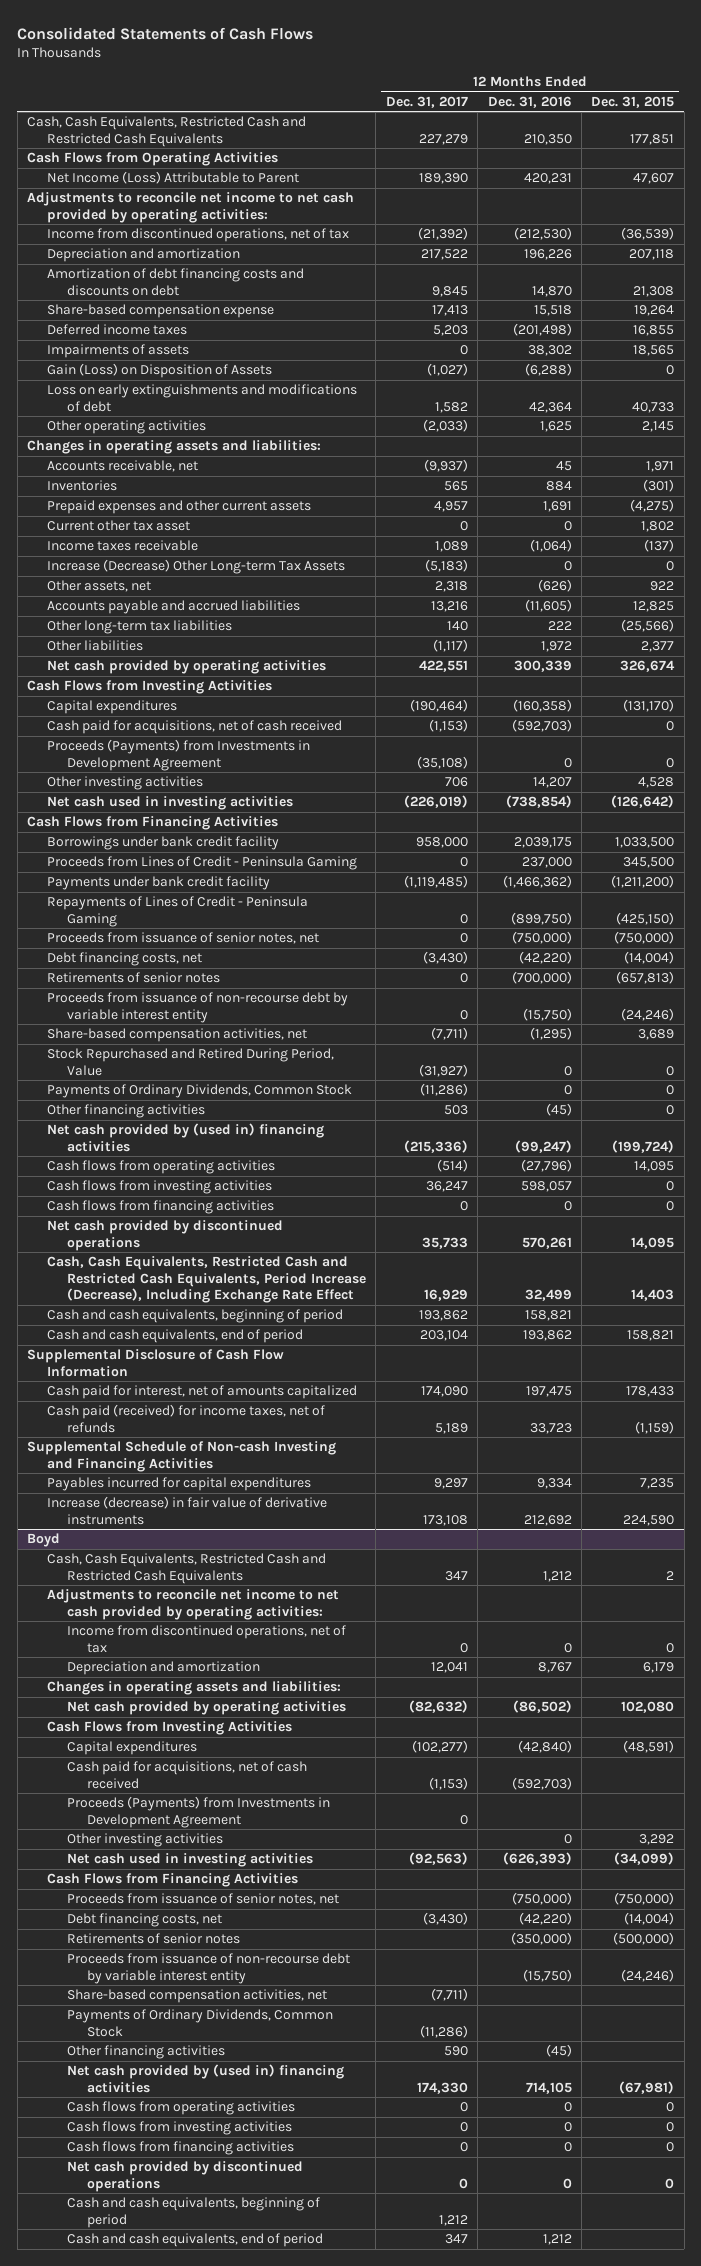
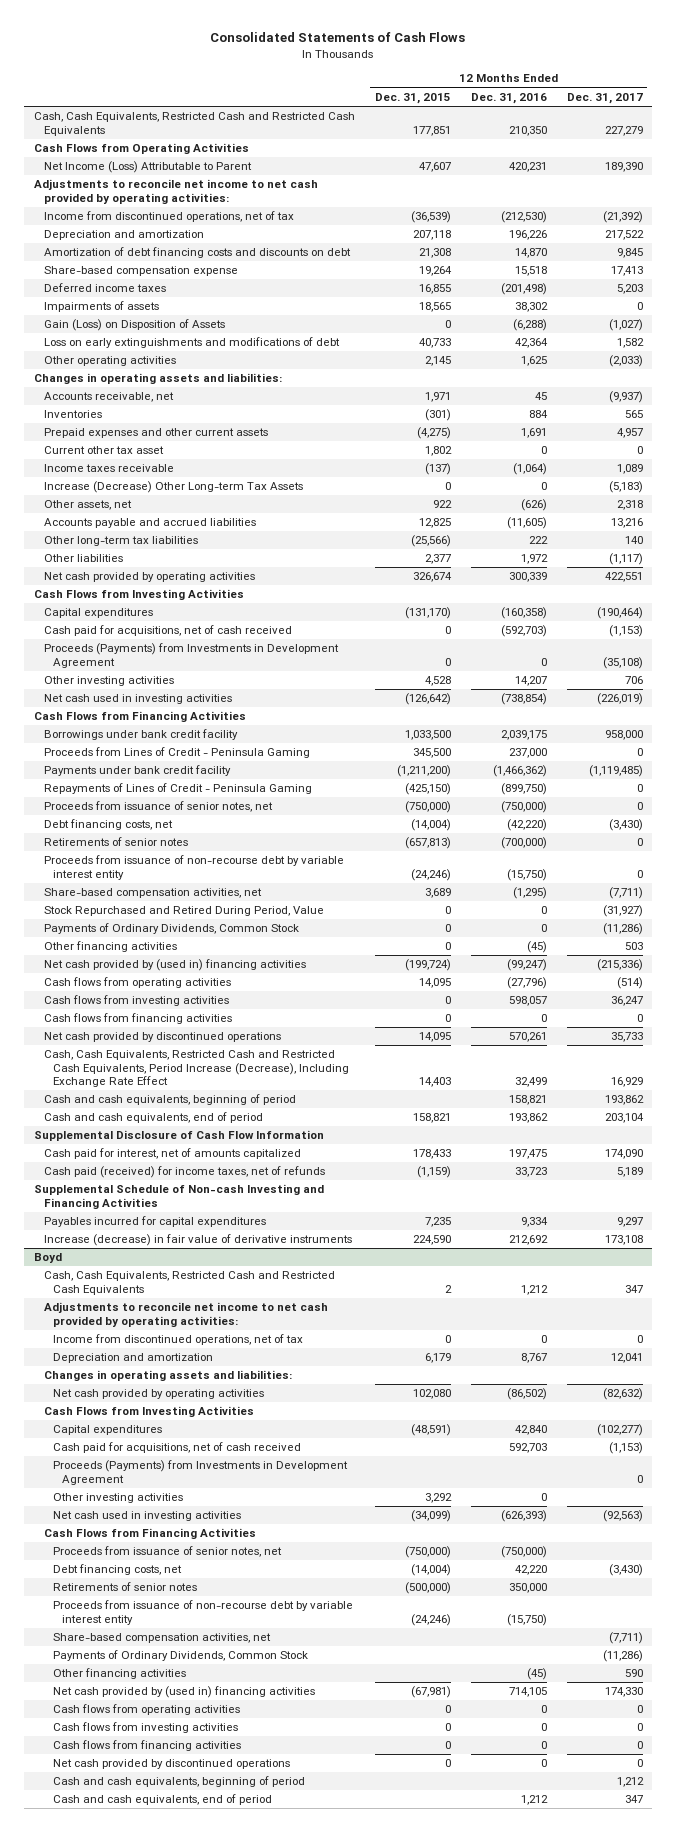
[517,1740,572,1754] (42,840) -> [514,1425,547,1436] 42,840
[511,1776,572,1790] (592,703) -> [508,1443,547,1454] 592,703
[518,1912,572,1926] (42,220) -> [514,1565,547,1576] 42,220
[510,1932,572,1946] (350,000) -> [508,1583,547,1594] 350,000

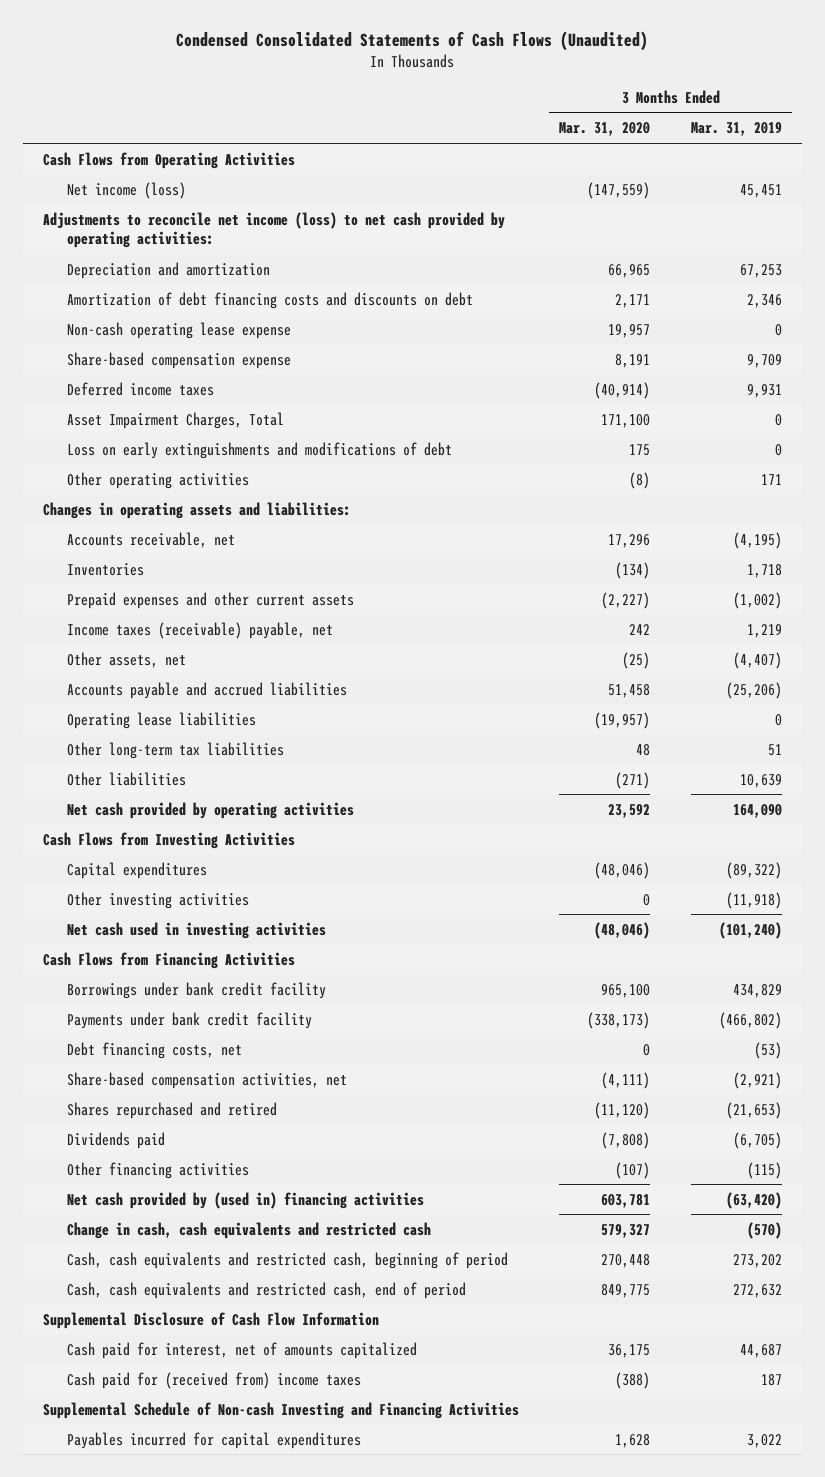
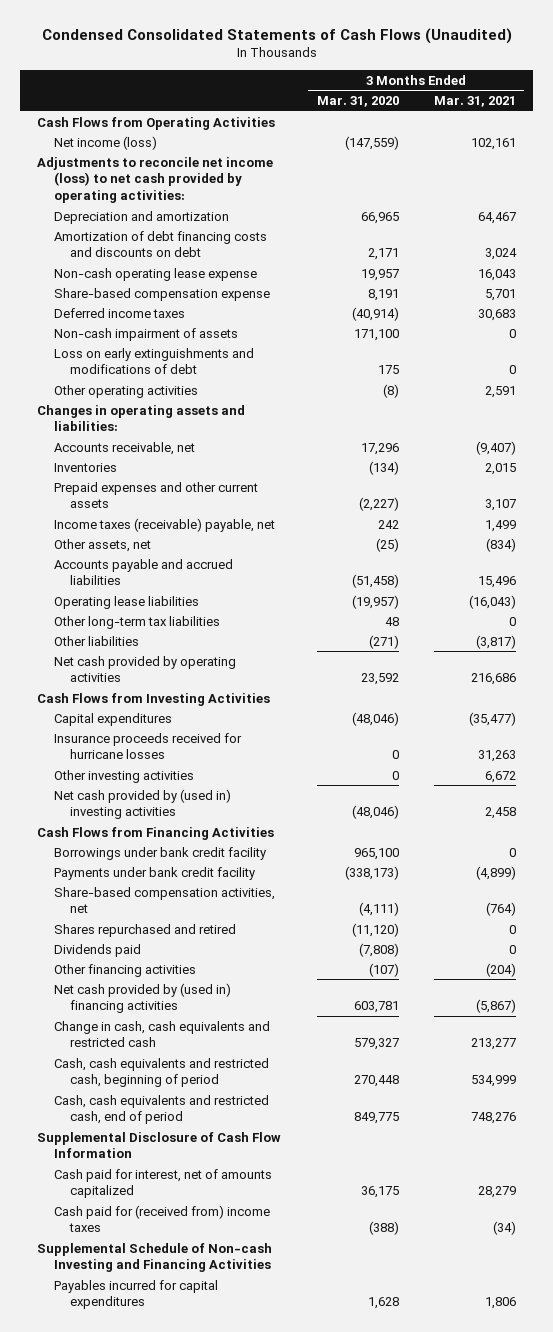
[691,122,783,137] Mar. 31, 2019 -> none
none -> [433,96,516,108] Mar. 31, 2021
[67,411,285,429] Asset Impairment Charges, Total -> [53,327,238,341] Non-cash impairment of assets
[608,683,651,698] 51,458 -> [351,574,399,589] (51,458)
none -> [53,732,242,760] Insurance proceeds received for hurricane losses
[67,921,327,939] Net cash used in investing activities -> [53,788,231,820] Net cash provided by (used in) investing activities
[67,1041,243,1059] Debt financing costs, net -> none

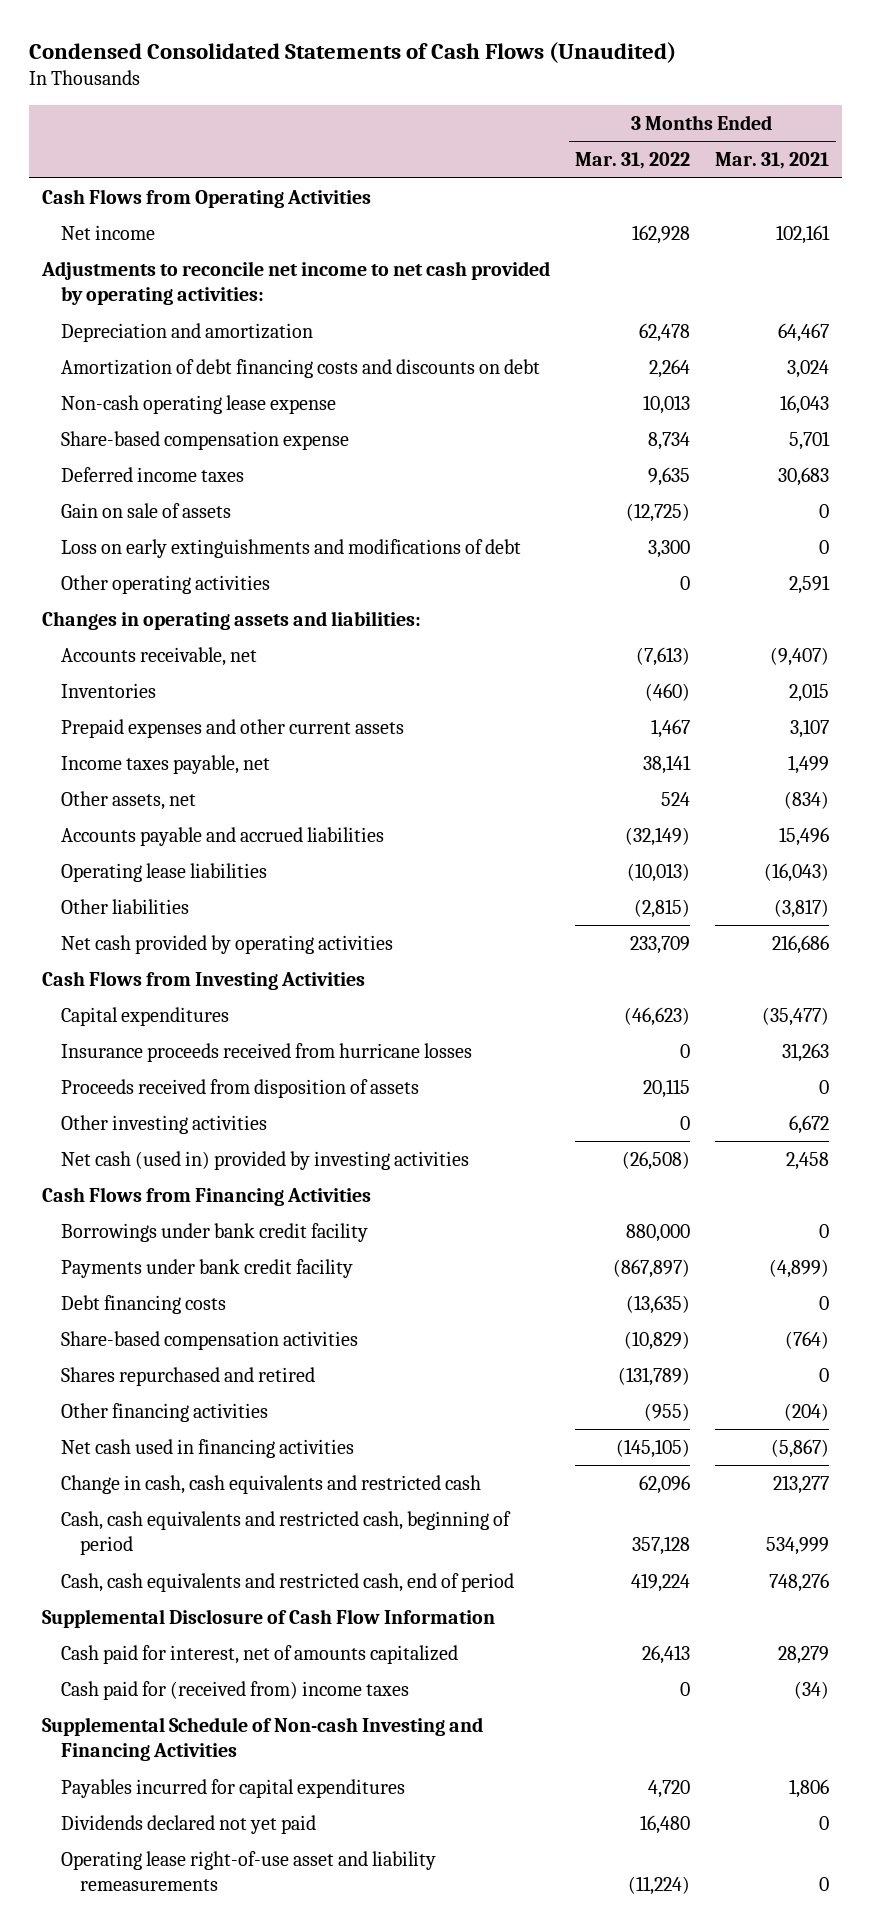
[316,96,399,108] Mar. 31, 2020 -> none
none -> [575,152,691,170] Mar. 31, 2022
[53,135,157,150] Net income (loss) -> [60,224,155,240] Net income
[37,156,274,203] Adjustments to reconcile net income (loss) to net cash provided by operating activities: -> [40,260,550,305] Adjustments to reconcile net income to net cash provided by operating activities:
[53,327,238,341] Non-cash impairment of assets -> none
none -> [60,502,231,518] Gain on sale of assets
[53,517,275,532] Income taxes (receivable) payable, net -> [60,754,270,774] Income taxes payable, net
[53,615,220,629] Other long-term tax liabilities -> none
[53,732,242,760] Insurance proceeds received for hurricane losses -> [60,1042,472,1062] Insurance proceeds received from hurricane losses
none -> [60,1078,419,1098] Proceeds received from disposition of assets
[53,788,231,820] Net cash provided by (used in) investing activities -> [60,1150,469,1170] Net cash (used in) provided by investing activities
none -> [60,1294,226,1314] Debt financing costs
[53,886,275,914] Share-based compensation activities, net -> [60,1330,358,1350] Share-based compensation activities
[53,943,141,957] Dividends paid -> none
[53,982,231,1014] Net cash provided by (used in) financing activities -> [60,1438,354,1458] Net cash used in financing activities
none -> [60,1814,316,1834] Dividends declared not yet paid
none -> [60,1850,436,1891] Operating lease right-of-use asset and liability remeasurements

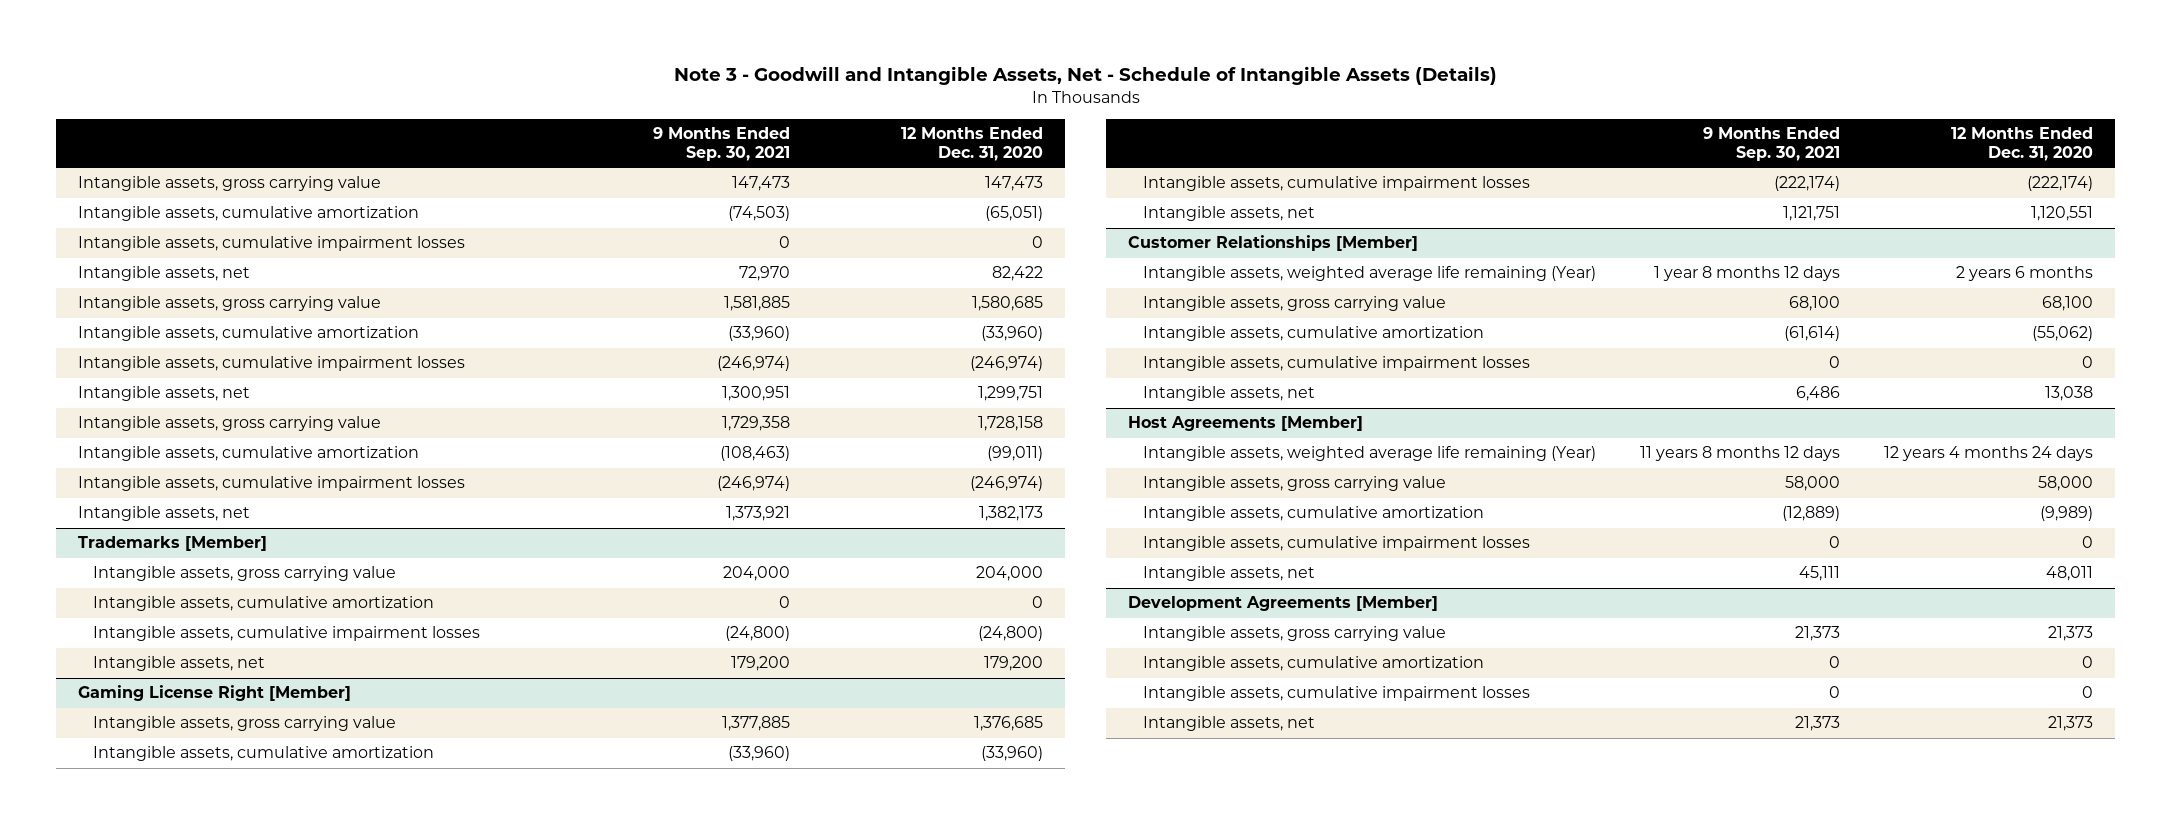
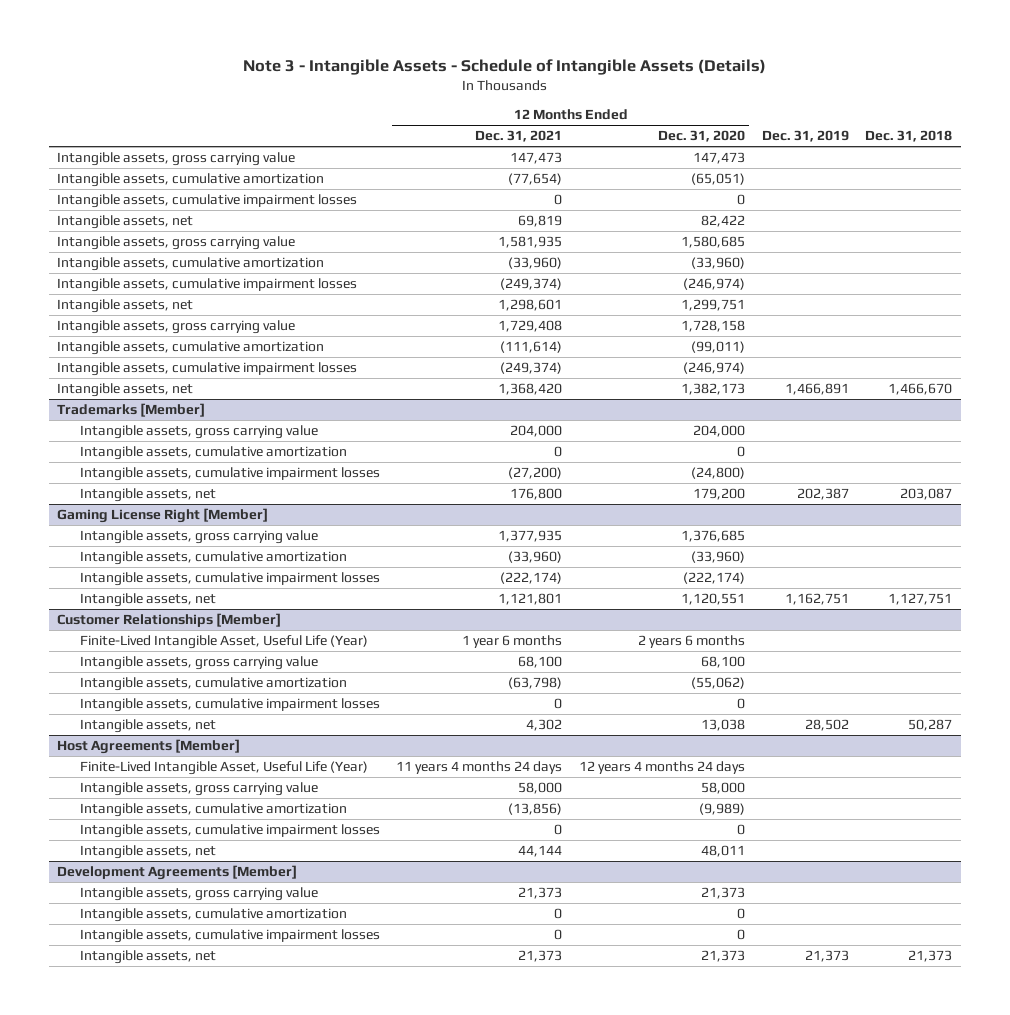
[673,65,1497,85] Note 3 - Goodwill and Intangible Assets, Net - Schedule of Intangible Assets (Details) -> [242,59,766,76] Note 3 - Intangible Assets - Schedule of Intangible Assets (Details)
[653,127,791,162] 9 Months Ended Sep. 30, 2021 -> none
none -> [475,130,563,143] Dec. 31, 2021
none -> [761,130,849,143] Dec. 31, 2019
none -> [865,130,953,143] Dec. 31, 2018
[1142,266,1596,282] Intangible assets, weighted average life remaining (Year) -> [79,635,368,650] Finite-Lived Intangible Asset, Useful Life (Year)
[1142,446,1596,462] Intangible assets, weighted average life remaining (Year) -> [79,761,368,776] Finite-Lived Intangible Asset, Useful Life (Year)

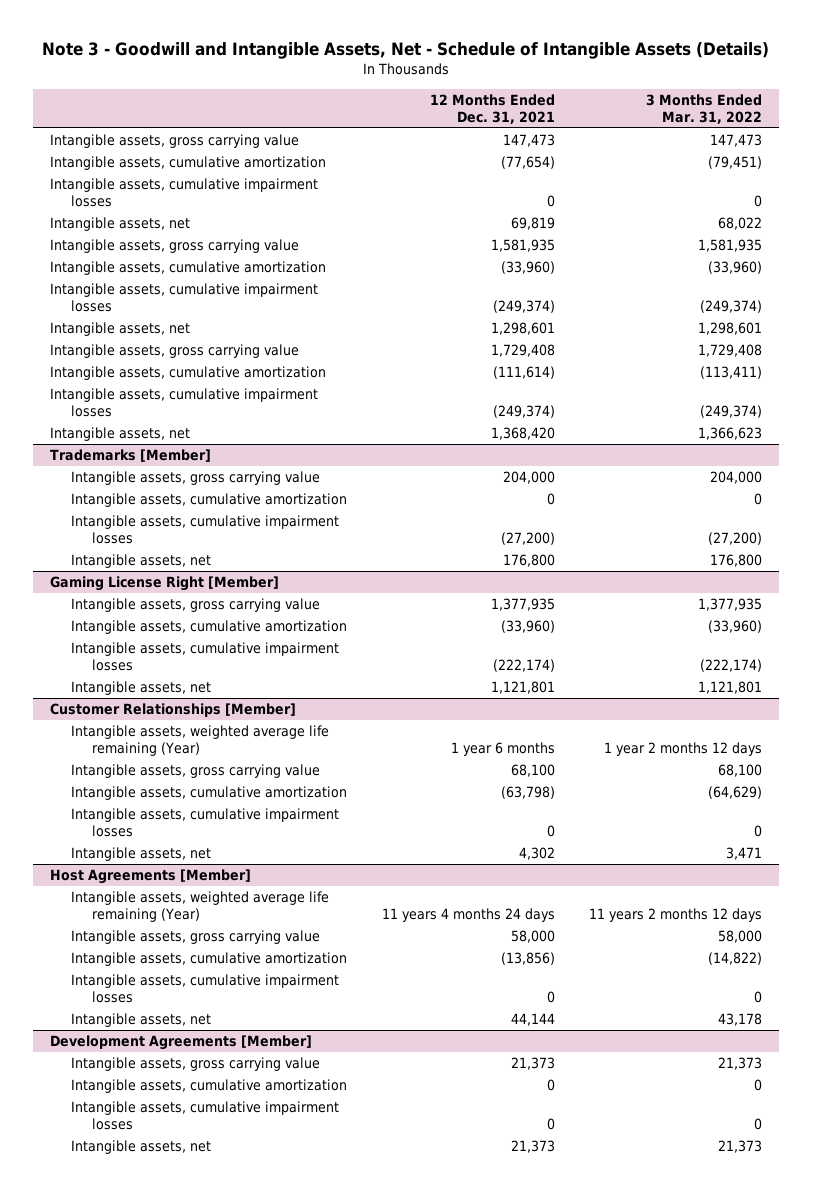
[242,59,766,76] Note 3 - Intangible Assets - Schedule of Intangible Assets (Details) -> [42,42,770,60] Note 3 - Goodwill and Intangible Assets, Net - Schedule of Intangible Assets (Details)
[657,130,745,143] Dec. 31, 2020 -> none
[761,130,849,143] Dec. 31, 2019 -> none
[865,130,953,143] Dec. 31, 2018 -> none
none -> [646,93,763,125] 3 Months Ended Mar. 31, 2022
[79,635,368,650] Finite-Lived Intangible Asset, Useful Life (Year) -> [71,725,330,757] Intangible assets, weighted average life remaining (Year)
[79,761,368,776] Finite-Lived Intangible Asset, Useful Life (Year) -> [71,891,330,923] Intangible assets, weighted average life remaining (Year)

